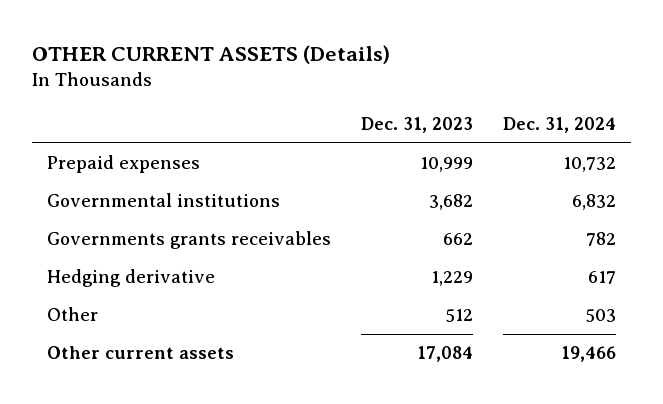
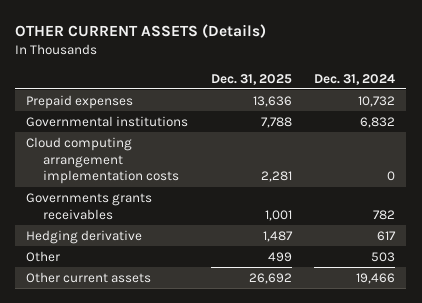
[360,116,473,133] Dec. 31, 2023 -> none
none -> [210,73,292,85] Dec. 31, 2025
none -> [26,136,180,185] Cloud computing arrangement implementation costs

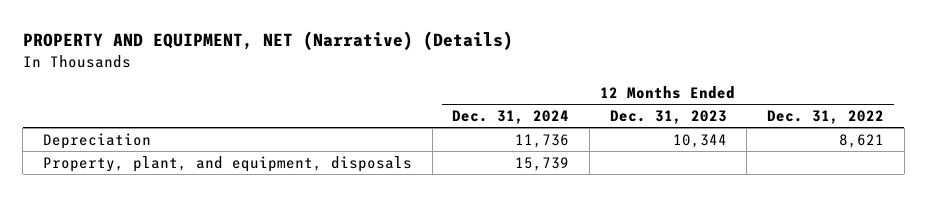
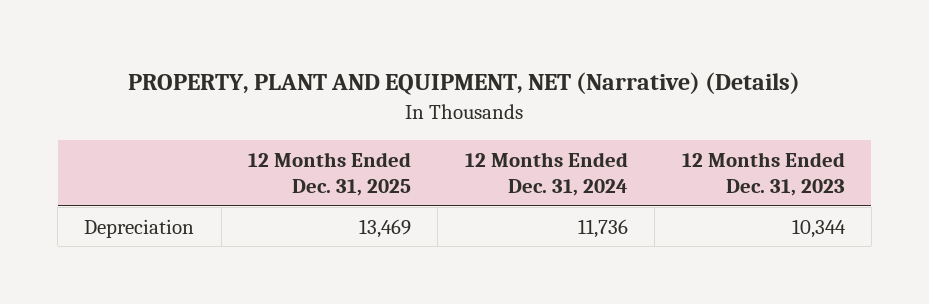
[22,31,513,51] PROPERTY AND EQUIPMENT, NET (Narrative) (Details) -> [128,72,801,96] PROPERTY, PLANT AND EQUIPMENT, NET (Narrative) (Details)
[767,110,885,125] Dec. 31, 2022 -> none
none -> [248,151,412,197] 12 Months Ended Dec. 31, 2025
[42,155,412,172] Property, plant, and equipment, disposals -> none

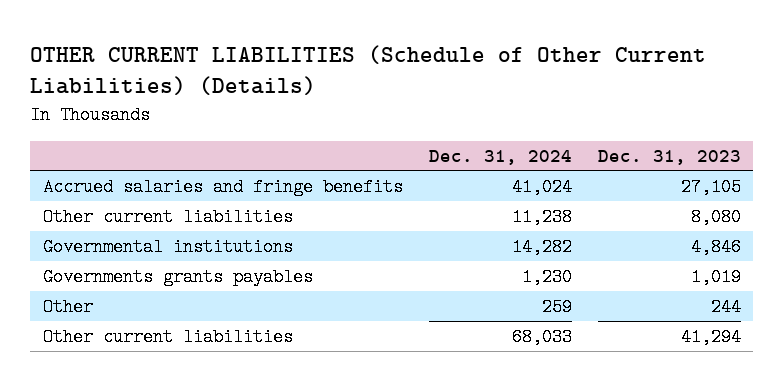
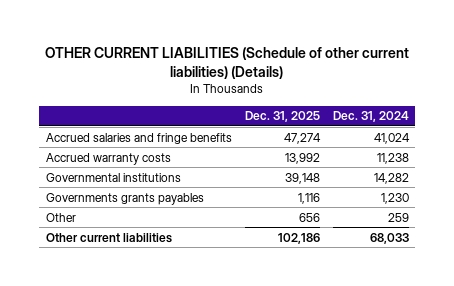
[30,44,707,96] OTHER CURRENT LIABILITIES (Schedule of Other Current Liabilities) (Details) -> [45,47,410,79] OTHER CURRENT LIABILITIES (Schedule of other current liabilities) (Details)
[597,149,741,165] Dec. 31, 2023 -> none
none -> [244,111,320,123] Dec. 31, 2025
[43,208,294,227] Other current liabilities -> [45,152,171,165] Accrued warranty costs

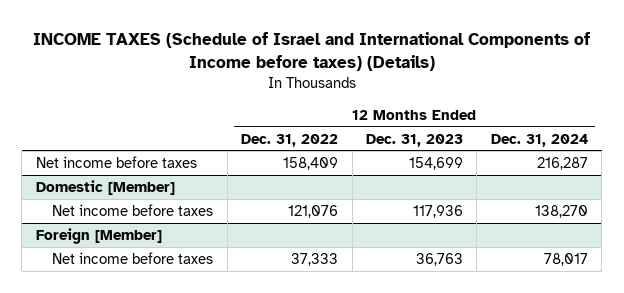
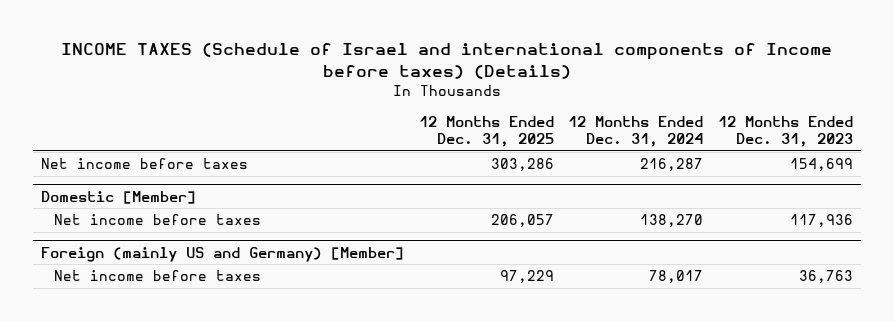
[32,31,590,71] INCOME TAXES (Schedule of Israel and International Components of Income before taxes) (Details) -> [60,43,832,80] INCOME TAXES (Schedule of Israel and international components of Income before taxes) (Details)
[241,133,339,147] Dec. 31, 2022 -> none
none -> [418,116,554,148] 12 Months Ended Dec. 31, 2025
[35,227,162,244] Foreign [Member] -> [40,246,404,262] Foreign (mainly US and Germany) [Member]

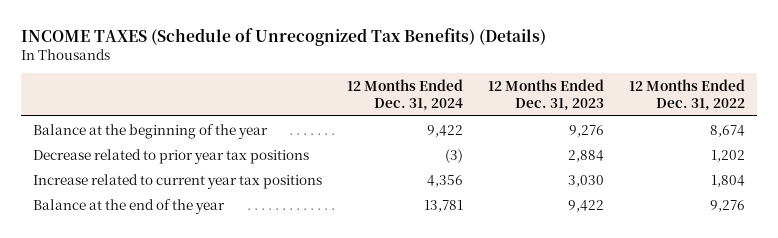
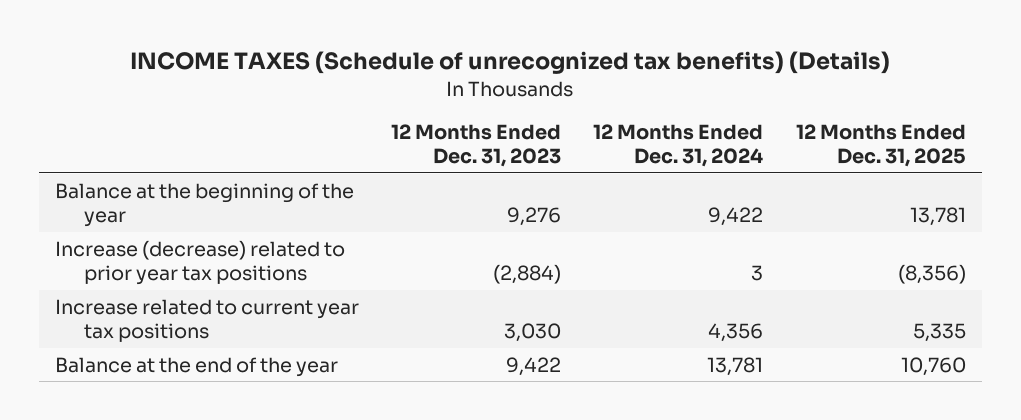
[20,27,546,46] INCOME TAXES (Schedule of Unrecognized Tax Benefits) (Details) -> [130,51,891,75] INCOME TAXES (Schedule of unrecognized tax benefits) (Details)
[629,78,746,111] 12 Months Ended Dec. 31, 2022 -> none
none -> [795,123,966,168] 12 Months Ended Dec. 31, 2025
[33,148,310,164] Decrease related to prior year tax positions -> [55,239,346,286] Increase (decrease) related to prior year tax positions
[445,148,464,163] (3) -> [751,265,764,282] 3
[568,149,605,162] 2,884 -> [493,264,562,285] (2,884)

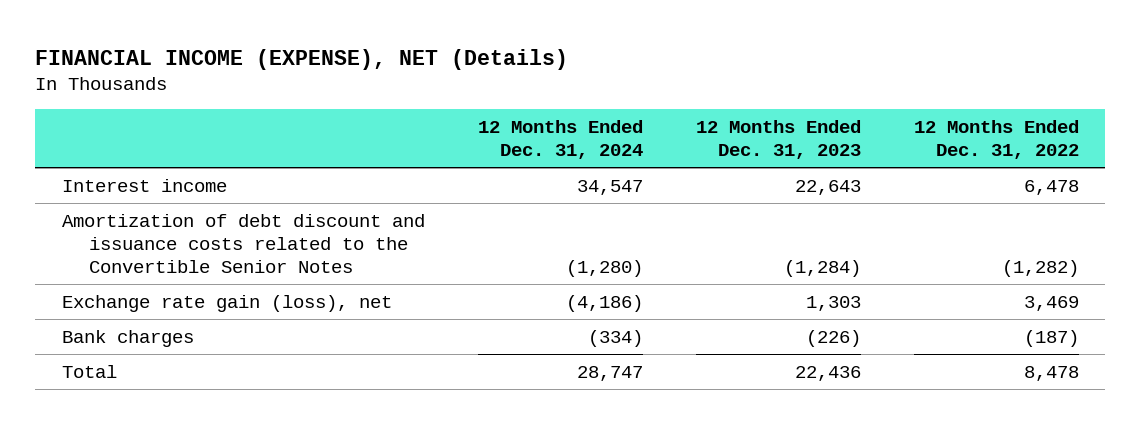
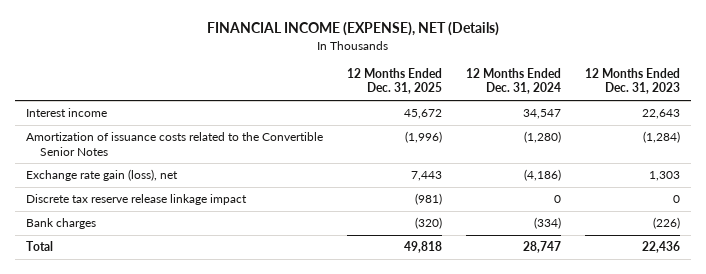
[913,119,1079,159] 12 Months Ended Dec. 31, 2022 -> none
none -> [347,68,443,95] 12 Months Ended Dec. 31, 2025
[61,213,425,274] Amortization of debt discount and issuance costs related to the Convertible Senior Notes -> [26,132,324,156] Amortization of issuance costs related to the Convertible Senior Notes
none -> [26,194,248,206] Discrete tax reserve release linkage impact

